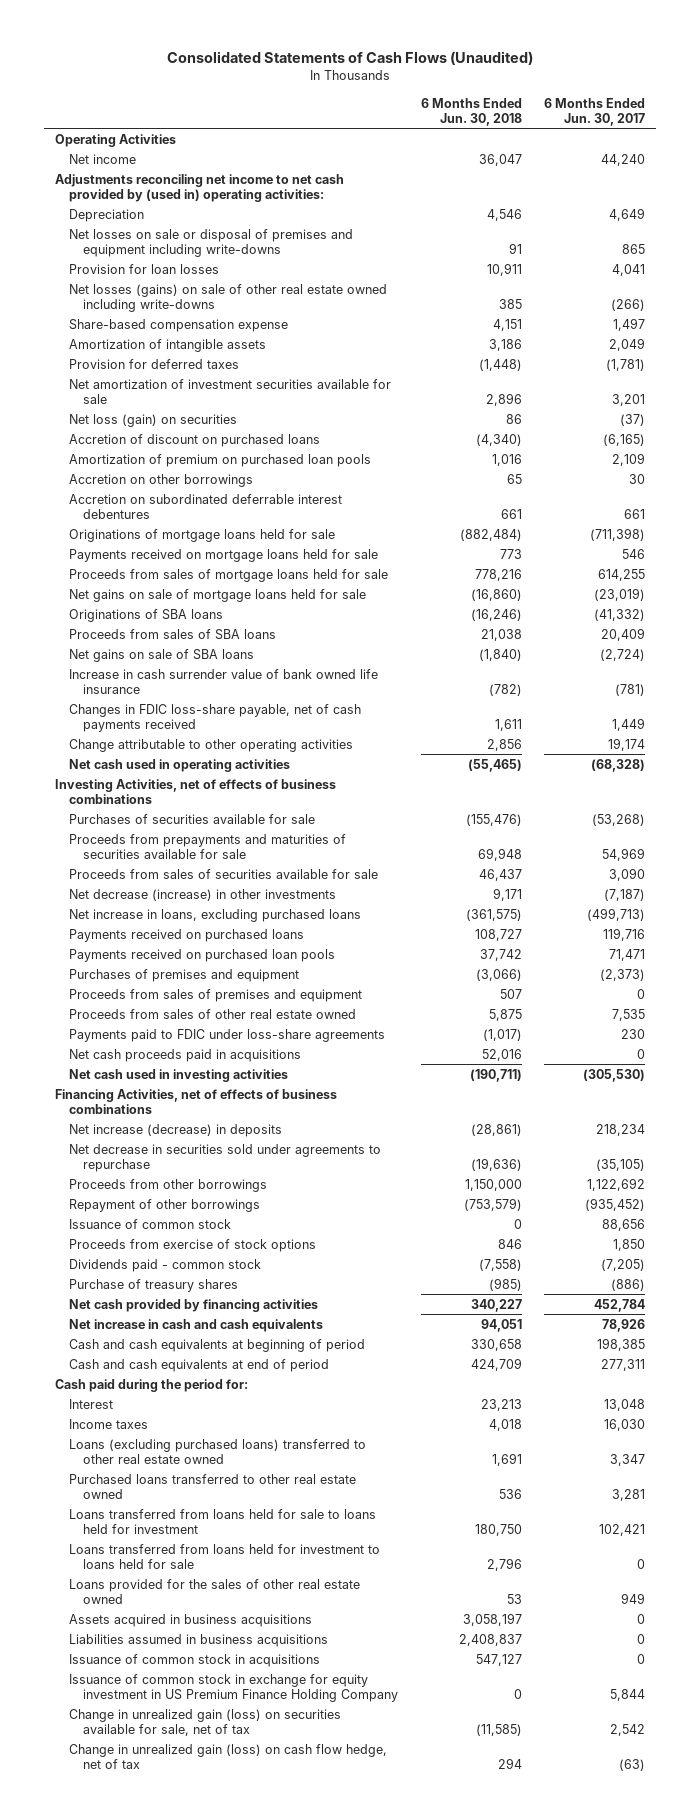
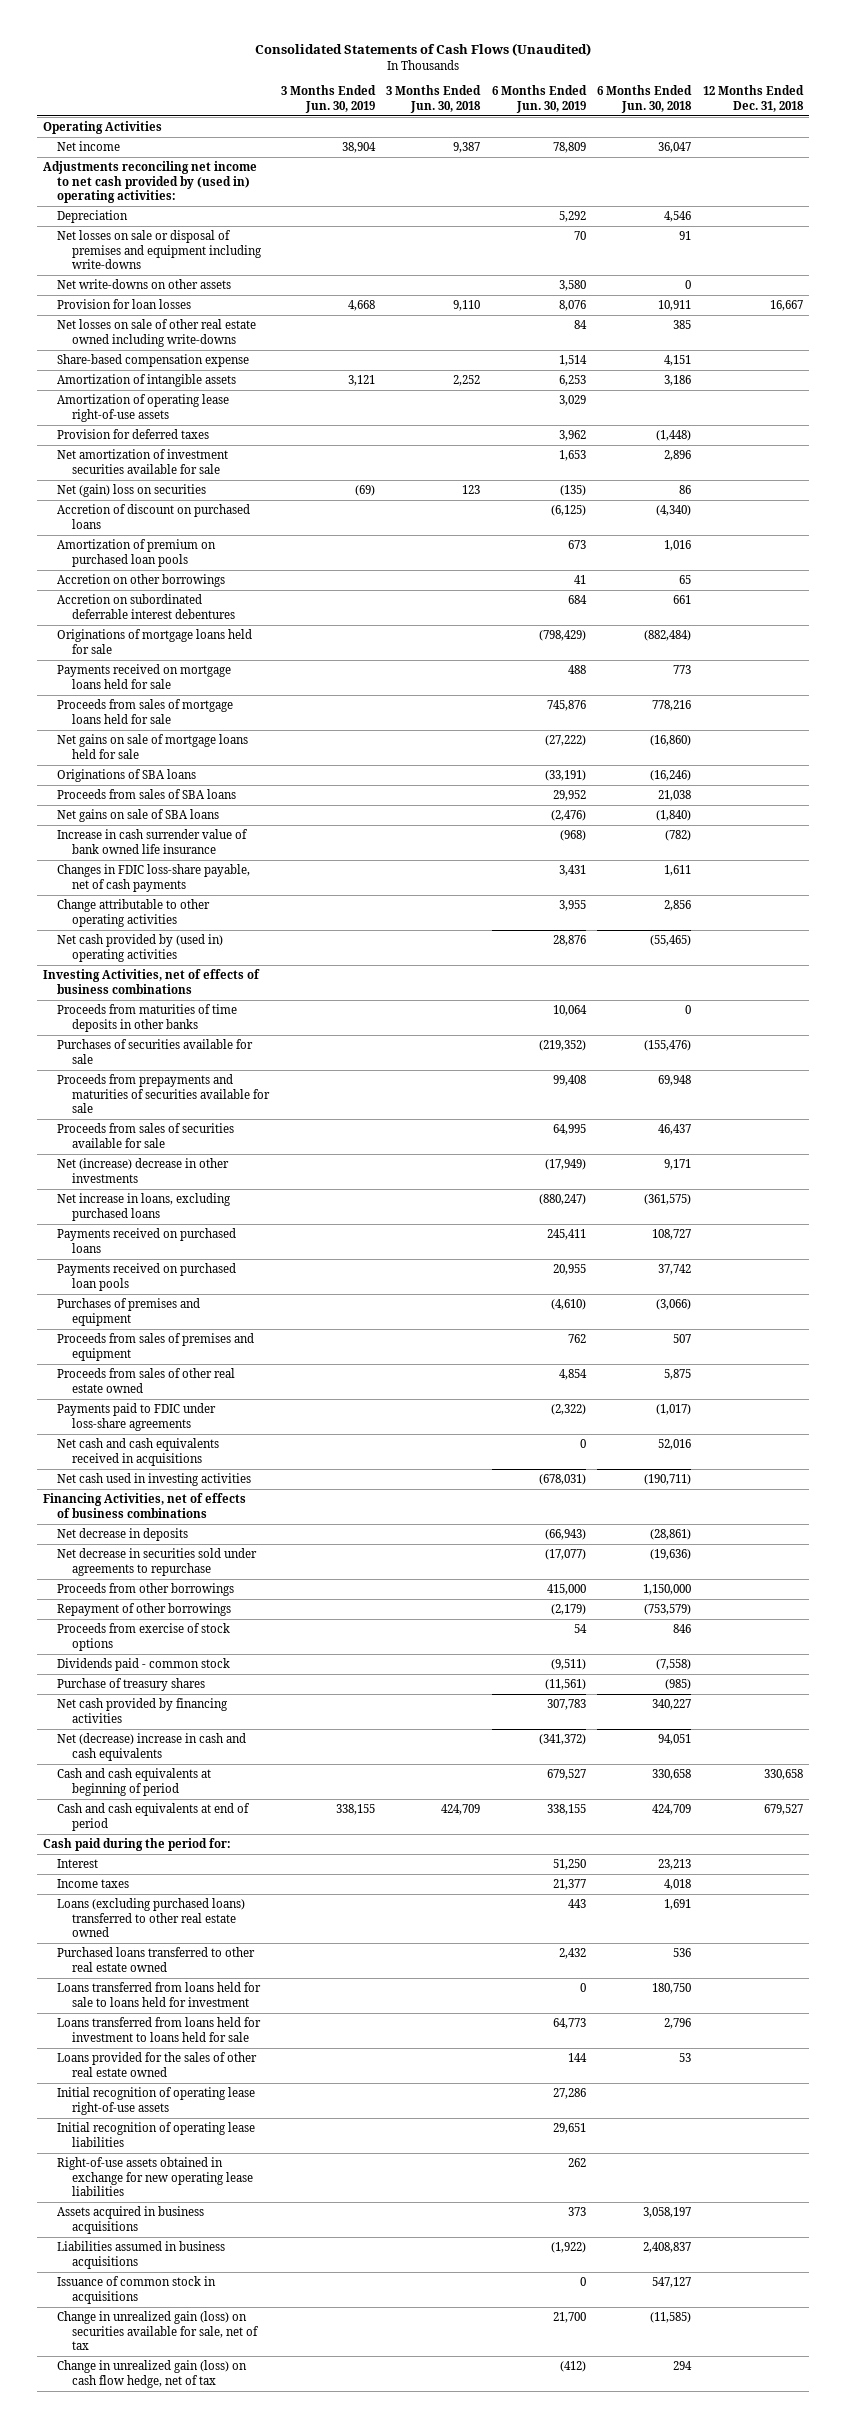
[544,97,646,126] 6 Months Ended Jun. 30, 2017 -> none
none -> [280,84,376,113] 3 Months Ended Jun. 30, 2019
none -> [386,84,482,113] 3 Months Ended Jun. 30, 2018
none -> [491,84,587,113] 6 Months Ended Jun. 30, 2019
none -> [703,84,805,112] 12 Months Ended Dec. 31, 2018
none -> [57,279,232,290] Net write-downs on other assets
[69,283,388,312] Net losses (gains) on sale of other real estate owned including write-downs -> [57,319,257,347] Net losses on sale of other real estate owned including write-downs
none -> [57,394,230,422] Amortization of operating lease right-of-use assets
[69,413,238,427] Net loss (gain) on securities -> [57,484,207,498] Net (gain) loss on securities
[69,703,362,732] Changes in FDIC loss-share payable, net of cash payments received -> [57,864,251,892] Changes in FDIC loss-share payable, net of cash payments
[69,758,291,772] Net cash used in operating activities -> [57,934,224,962] Net cash provided by (used in) operating activities
none -> [57,1004,238,1032] Proceeds from maturities of time deposits in other banks
[69,888,337,901] Net decrease (increase) in other investments -> [57,1158,230,1183] Net (increase) decrease in other investments
[69,1048,302,1062] Net cash proceeds paid in acquisitions -> [57,1438,220,1466] Net cash and cash equivalents received in acquisitions
[69,1123,283,1137] Net increase (decrease) in deposits -> [57,1528,189,1542] Net decrease in deposits
[69,1218,232,1229] Issuance of common stock -> none
[69,1318,324,1332] Net increase in cash and cash equivalents -> [57,1733,247,1761] Net (decrease) increase in cash and cash equivalents
none -> [57,2087,256,2115] Initial recognition of operating lease right-of-use assets
none -> [57,2122,256,2147] Initial recognition of operating lease liabilities
none -> [57,2157,253,2197] Right-of-use assets obtained in exchange for new operating lease liabilities
[69,1673,399,1702] Issuance of common stock in exchange for equity investment in US Premium Finance Holding Company -> none

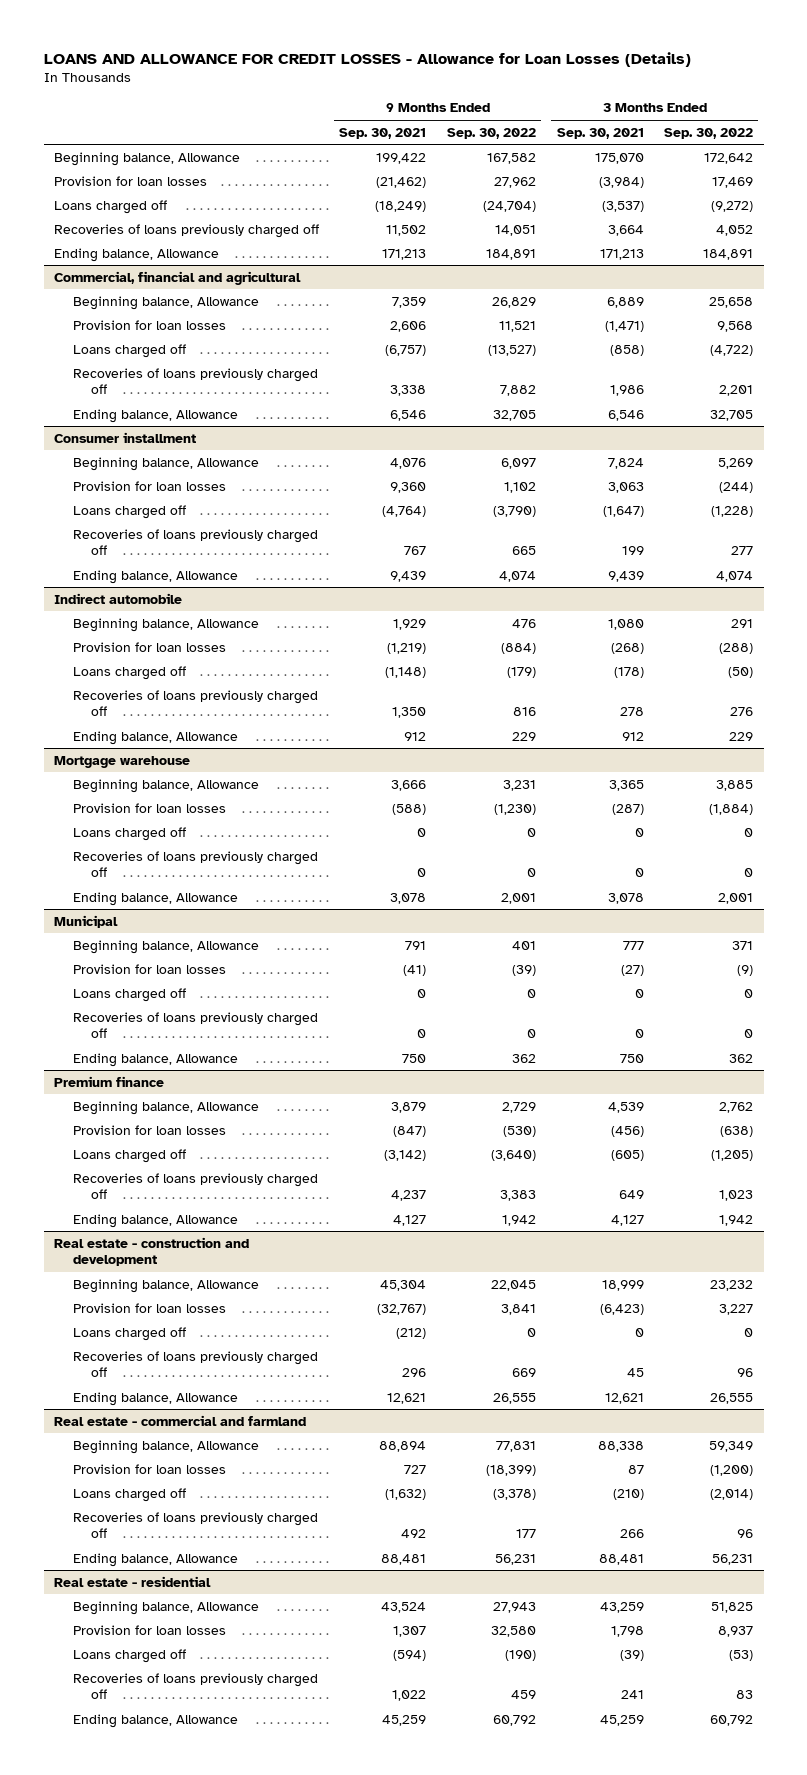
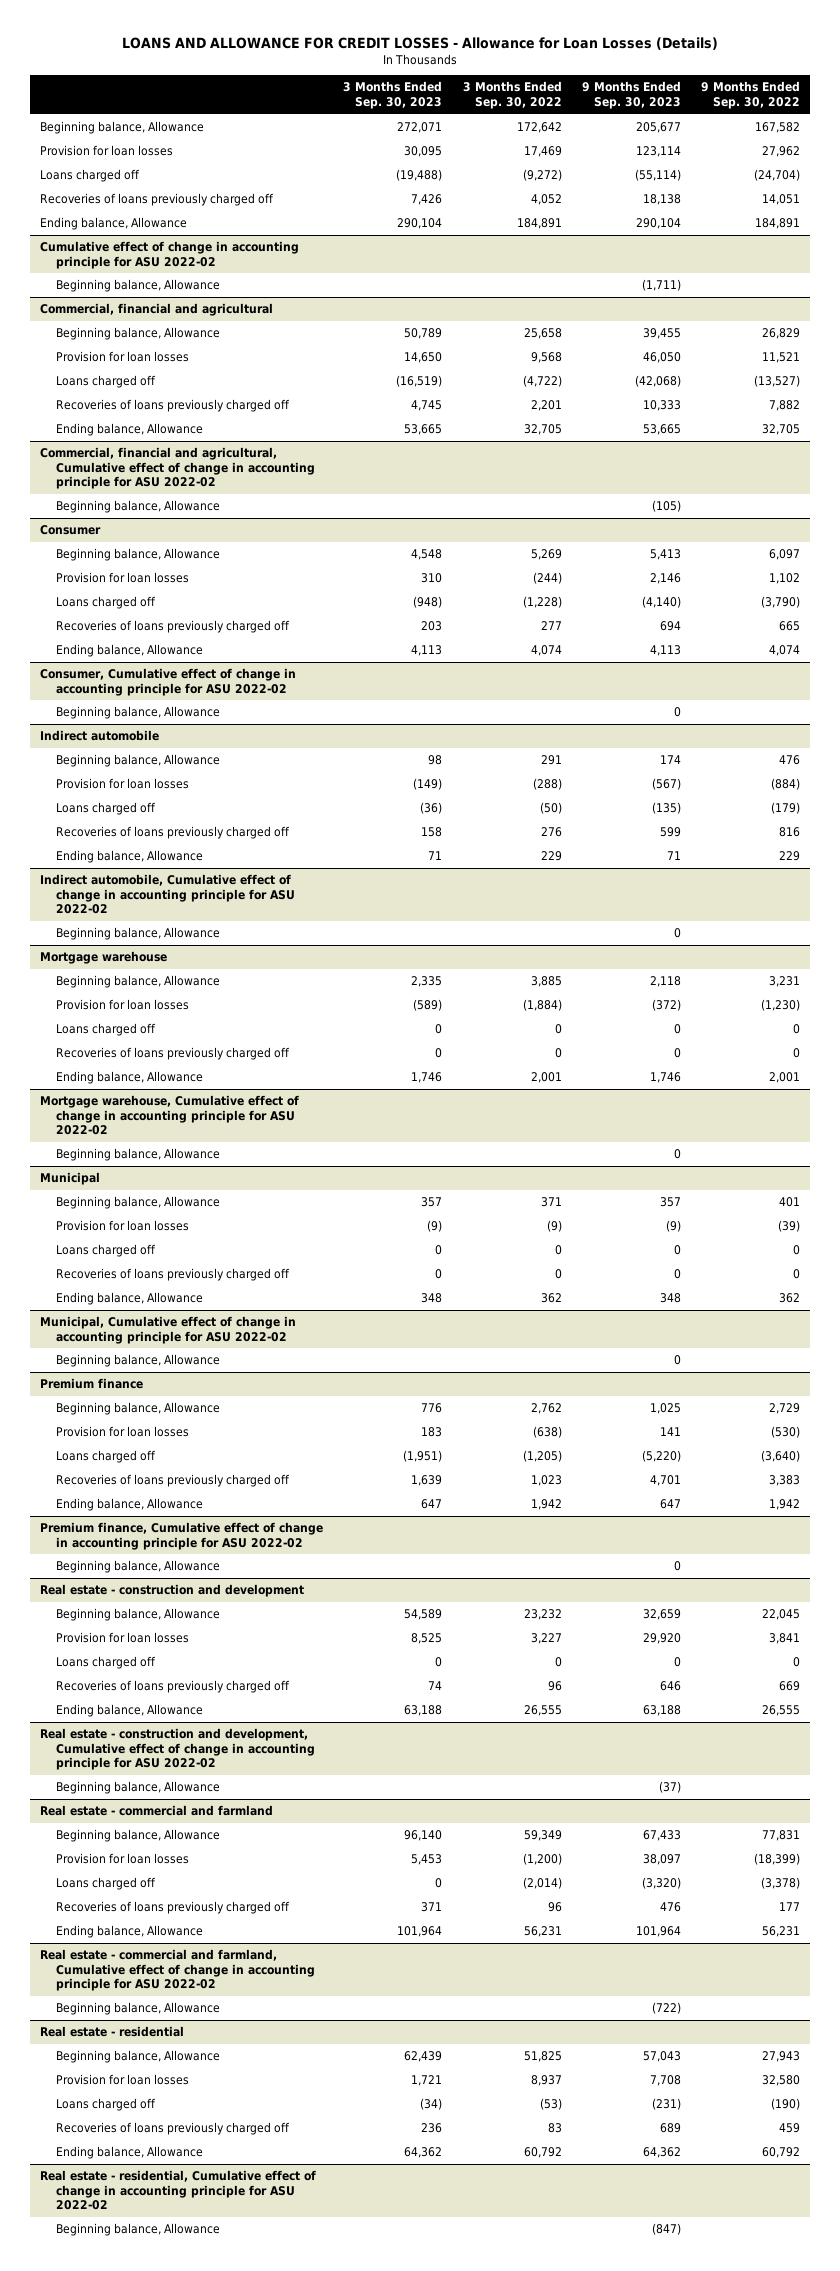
[339,127,427,139] Sep. 30, 2021 -> none
[556,127,644,139] Sep. 30, 2021 -> none
none -> [343,81,443,110] 3 Months Ended Sep. 30, 2023
none -> [581,81,681,110] 9 Months Ended Sep. 30, 2023
none -> [40,241,300,269] Cumulative effect of change in accounting principle for ASU 2022-02
none -> [55,279,220,293] Beginning balance, Allowance
none -> [40,447,315,490] Commercial, financial and agricultural, Cumulative effect of change in accounting principle for ASU 2022-02
none -> [55,500,220,514] Beginning balance, Allowance
[53,431,196,443] Consumer installment -> [40,525,102,536] Consumer
none -> [40,668,297,696] Consumer, Cumulative effect of change in accounting principle for ASU 2022-02
none -> [55,706,220,720] Beginning balance, Allowance
none -> [40,874,295,915] Indirect automobile, Cumulative effect of change in accounting principle for ASU 2022-02
none -> [55,927,220,941] Beginning balance, Allowance
none -> [40,1095,300,1136] Mortgage warehouse, Cumulative effect of change in accounting principle for ASU 2022-02
none -> [55,1148,220,1162] Beginning balance, Allowance
none -> [40,1316,297,1344] Municipal, Cumulative effect of change in accounting principle for ASU 2022-02
none -> [55,1354,220,1368] Beginning balance, Allowance
none -> [40,1522,324,1550] Premium finance, Cumulative effect of change in accounting principle for ASU 2022-02
none -> [55,1560,220,1574] Beginning balance, Allowance
none -> [40,1728,315,1771] Real estate - construction and development, Cumulative effect of change in accounting principle for ASU 2022-02
none -> [55,1781,220,1795] Beginning balance, Allowance
none -> [40,1949,315,1992] Real estate - commercial and farmland, Cumulative effect of change in accounting principle for ASU 2022-02
none -> [55,2002,220,2016] Beginning balance, Allowance
none -> [40,2170,317,2211] Real estate - residential, Cumulative effect of change in accounting principle for ASU 2022-02
none -> [55,2223,220,2237] Beginning balance, Allowance

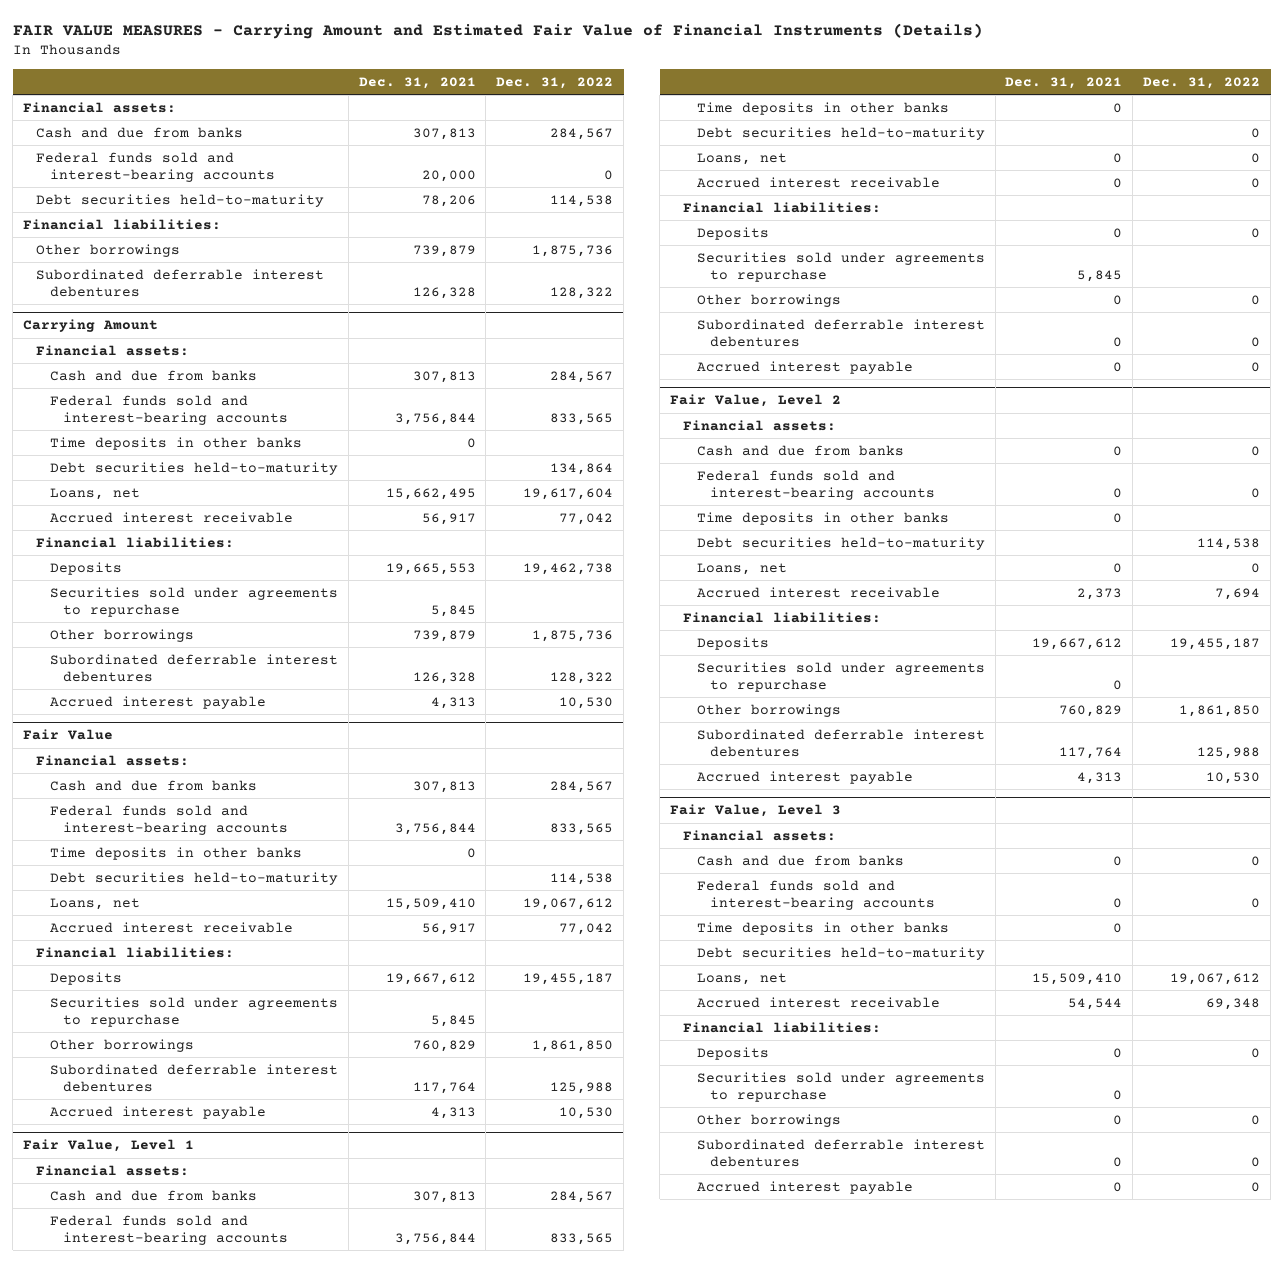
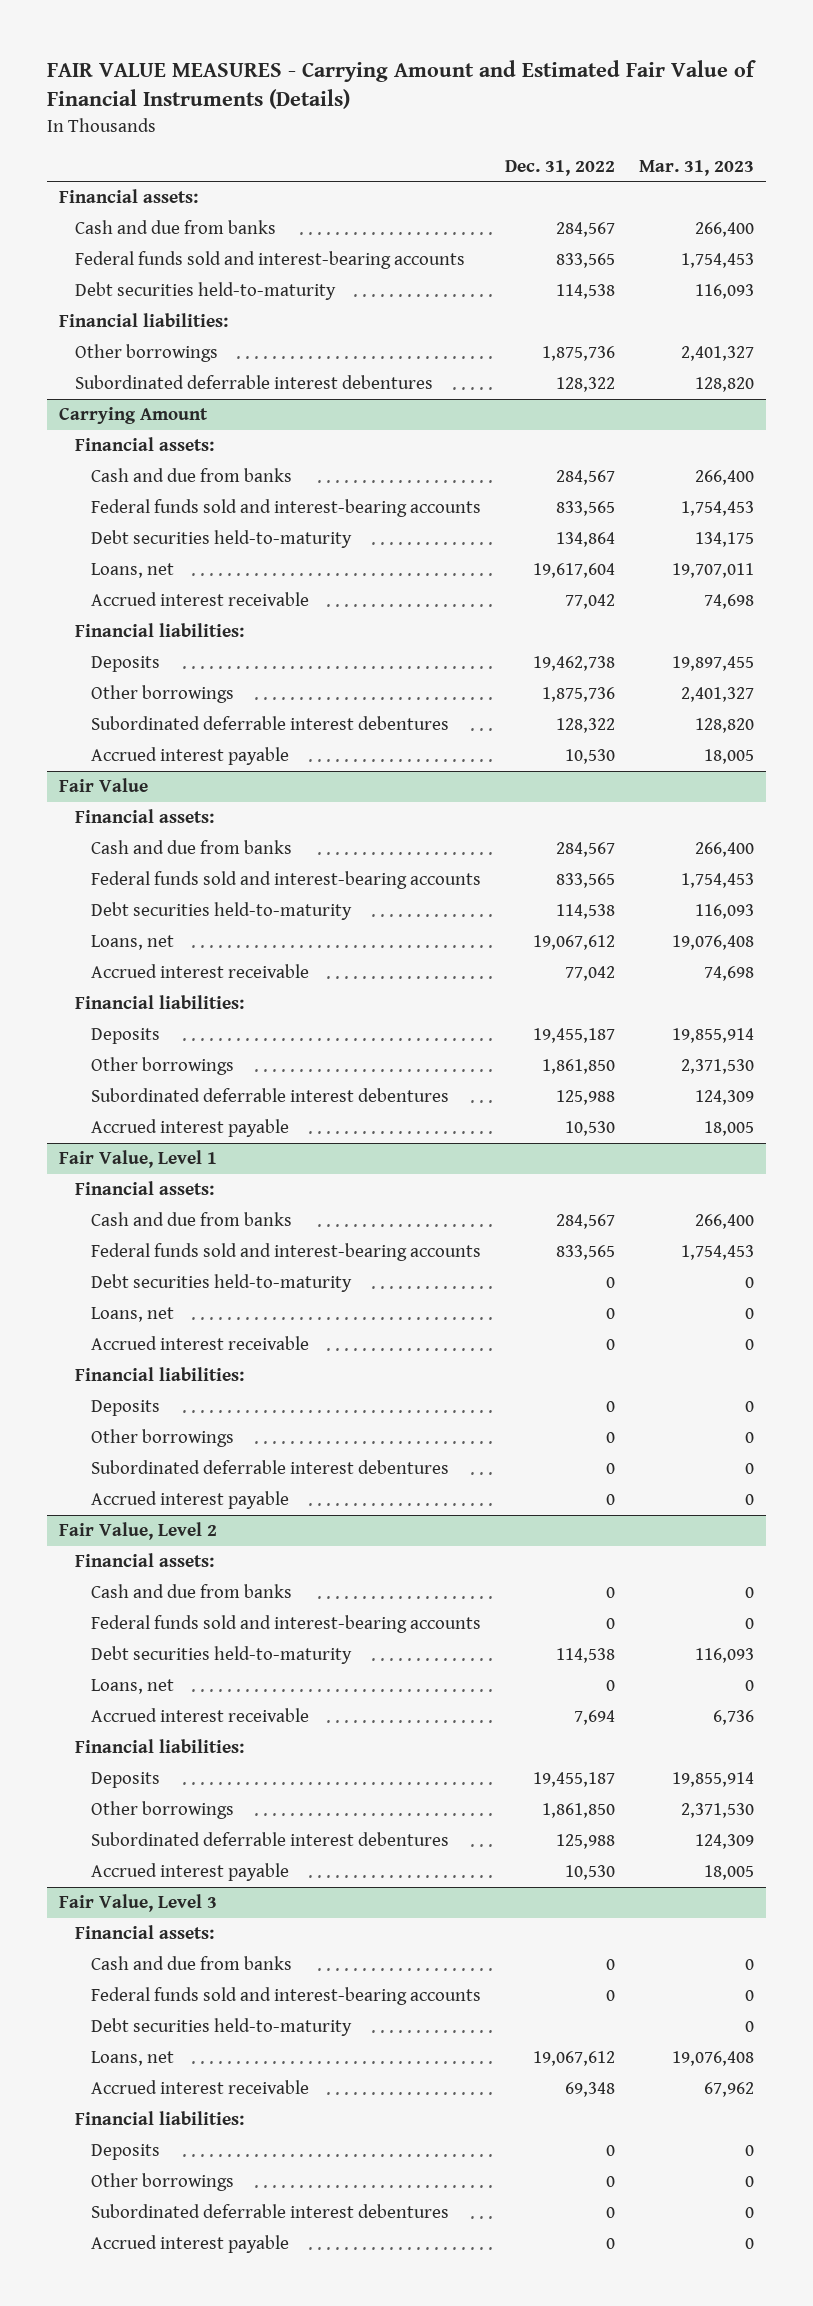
[358,76,476,89] Dec. 31, 2021 -> none
none -> [638,159,754,176] Mar. 31, 2023
[604,169,614,180] 0 -> [556,253,616,269] 833,565
[49,436,302,450] Time deposits in other banks -> none
[49,586,338,617] Securities sold under agreements to repurchase -> none
[49,846,302,860] Time deposits in other banks -> none
[49,996,338,1027] Securities sold under agreements to repurchase -> none
[696,101,949,115] Time deposits in other banks -> none
[696,251,985,282] Securities sold under agreements to repurchase -> none
[696,511,949,525] Time deposits in other banks -> none
[696,661,985,692] Securities sold under agreements to repurchase -> none
[696,921,949,935] Time deposits in other banks -> none
[696,1071,985,1102] Securities sold under agreements to repurchase -> none

